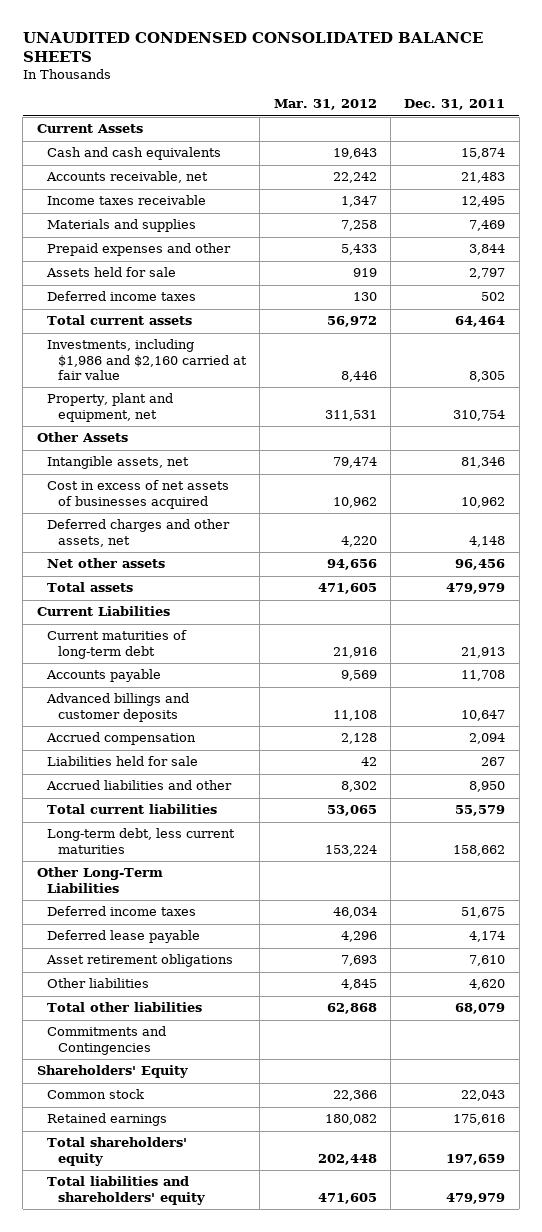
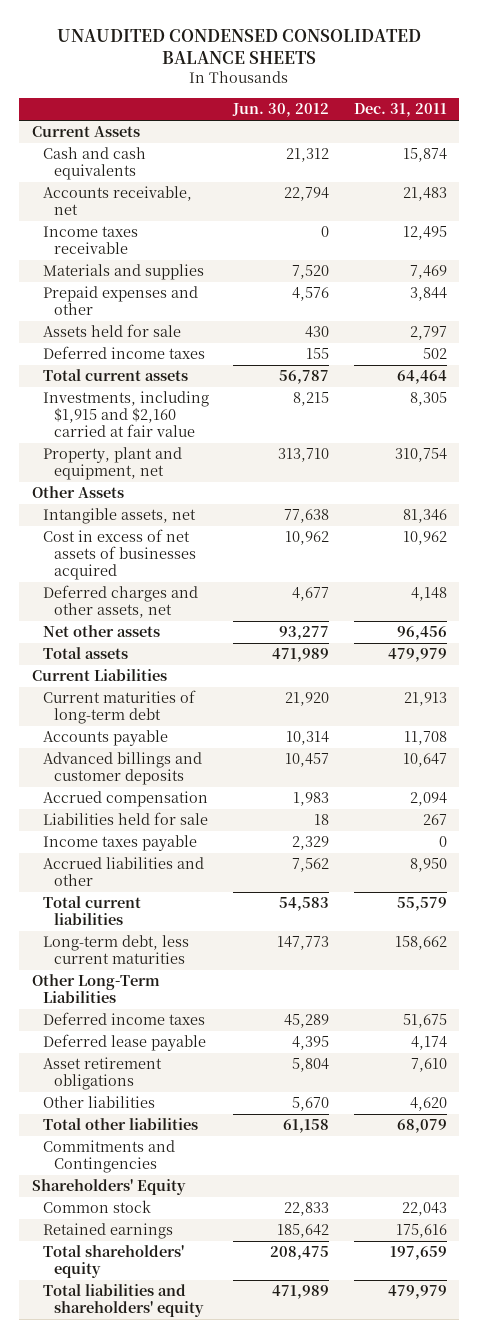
[273,99,377,111] Mar. 31, 2012 -> none
none -> [232,103,330,118] Jun. 30, 2012
[47,339,247,380] Investments, including $1,986 and $2,160 carried at fair value -> [42,391,209,437] Investments, including $1,915 and $2,160 carried at fair value
none -> [42,835,197,852] Income taxes payable

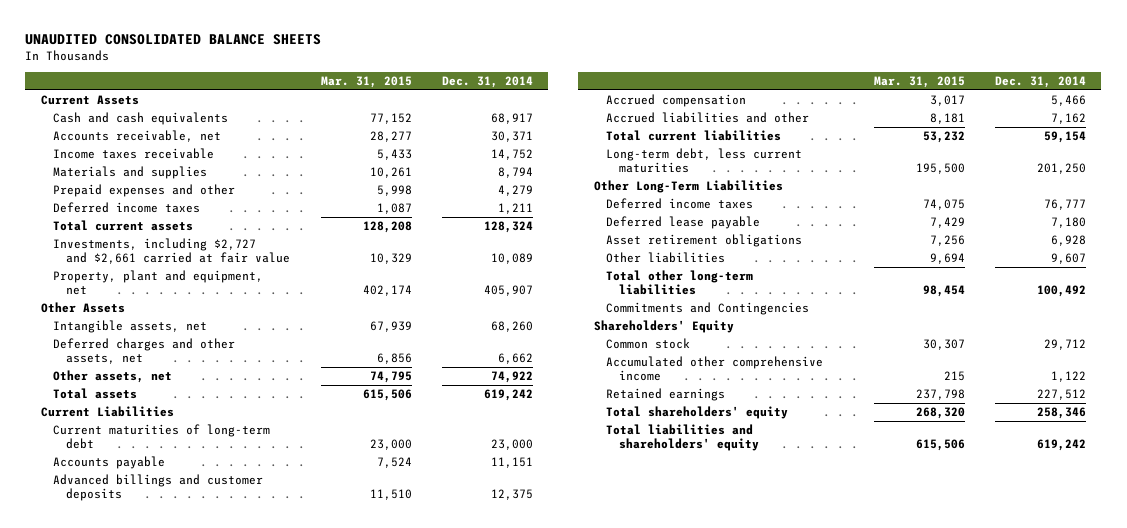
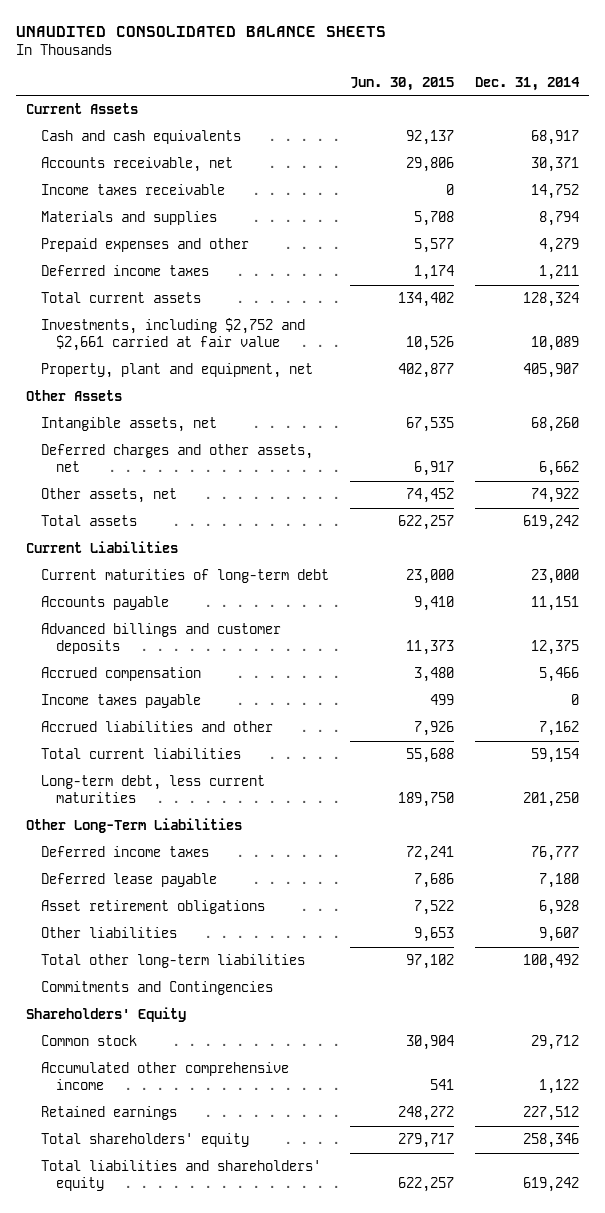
[320,76,412,89] Mar. 31, 2015 -> none
none -> [350,76,455,91] Jun. 30, 2015
[53,237,291,264] Investments, including $2,727 and $2,661 carried at fair value -> [41,318,306,352] Investments, including $2,752 and $2,661 carried at fair value
none -> [41,694,202,709] Income taxes payable

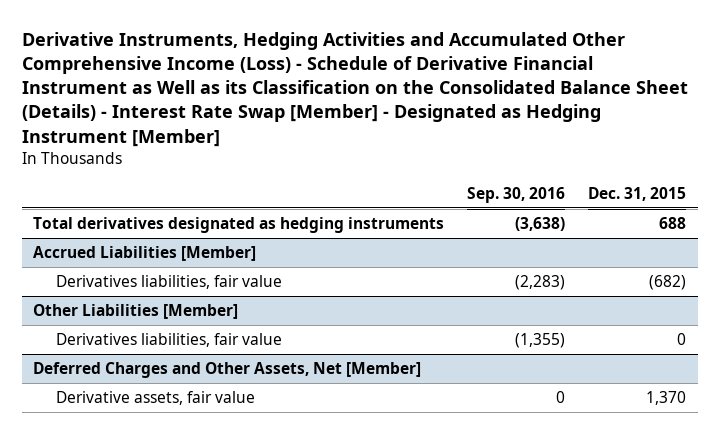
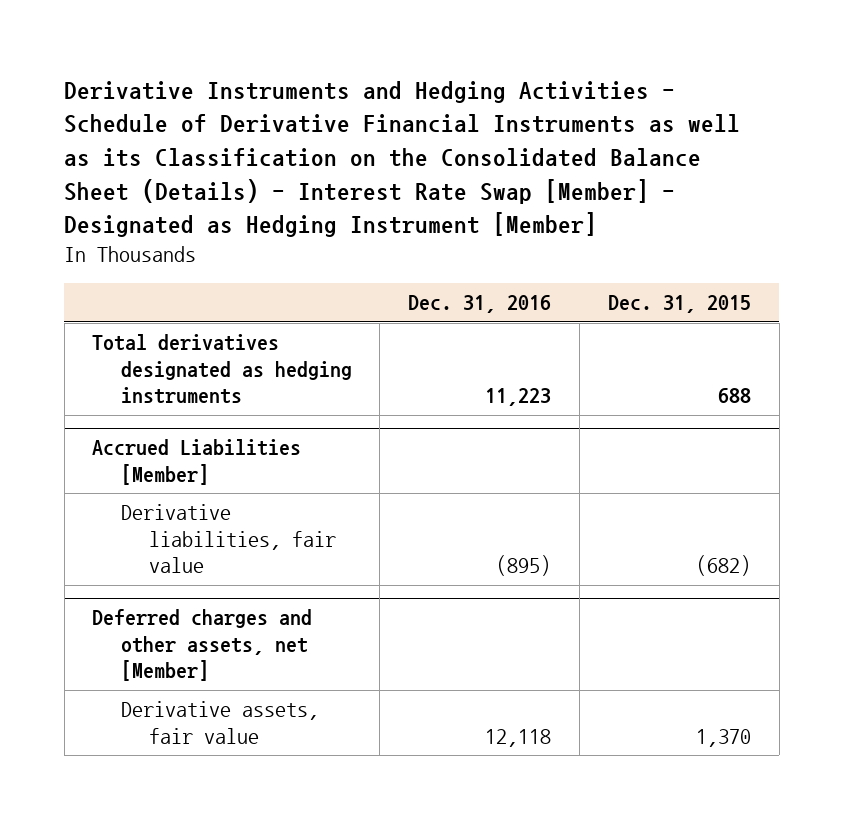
[21,31,688,147] Derivative Instruments, Hedging Activities and Accumulated Other Comprehensive Income (Loss) - Schedule of Derivative Financial Instrument as Well as its Classification on the Consolidated Balance Sheet (Details) - Interest Rate Swap [Member] - Designated as Hedging Instrument [Member] -> [64,80,741,238] Derivative Instruments and Hedging Activities - Schedule of Derivative Financial Instruments as well as its Classification on the Consolidated Balance Sheet (Details) - Interest Rate Swap [Member] - Designated as Hedging Instrument [Member]
[467,187,566,204] Sep. 30, 2016 -> none
none -> [408,295,552,314] Dec. 31, 2016
[56,332,283,347] Derivatives liabilities, fair value -> none
[33,361,422,378] Deferred Charges and Other Assets, Net [Member] -> none
[56,274,283,289] Derivatives liabilities, fair value -> [120,504,336,574] Derivative liabilities, fair value
[33,303,239,319] Other Liabilities [Member] -> [92,609,313,682] Deferred charges and other assets, net [Member]

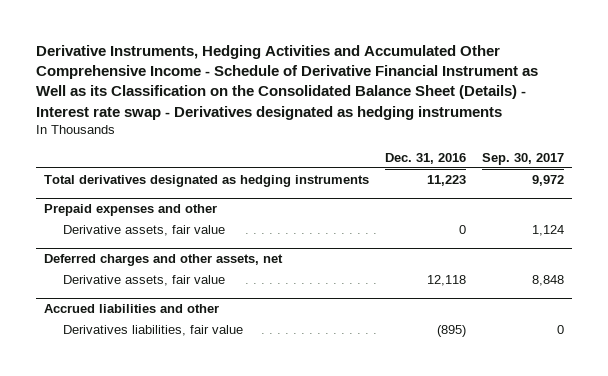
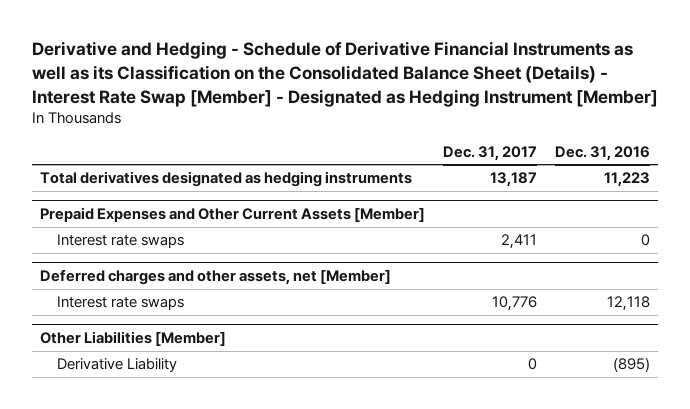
[36,45,539,120] Derivative Instruments, Hedging Activities and Accumulated Other Comprehensive Income - Schedule of Derivative Financial Instrument as Well as its Classification on the Consolidated Balance Sheet (Details) - Interest rate swap - Derivatives designated as hedging instruments -> [31,41,658,107] Derivative and Hedging - Schedule of Derivative Financial Instruments as well as its Classification on the Consolidated Balance Sheet (Details) - Interest Rate Swap [Member] - Designated as Hedging Instrument [Member]
[481,152,564,165] Sep. 30, 2017 -> none
none -> [442,145,537,161] Dec. 31, 2017
[44,204,218,217] Prepaid expenses and other -> [40,207,426,223] Prepaid Expenses and Other Current Assets [Member]
[63,224,226,236] Derivative assets, fair value -> [57,234,185,249] Interest rate swaps
[44,254,284,267] Deferred charges and other assets, net -> [40,269,392,286] Deferred charges and other assets, net [Member]
[63,274,226,286] Derivative assets, fair value -> [57,296,185,311] Interest rate swaps
[44,304,220,314] Accrued liabilities and other -> [40,331,227,347] Other Liabilities [Member]
[63,324,244,336] Derivatives liabilities, fair value -> [57,358,178,373] Derivative Liability

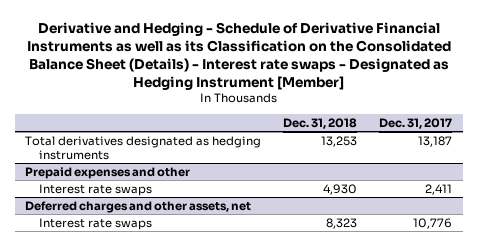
[31,41,658,107] Derivative and Hedging - Schedule of Derivative Financial Instruments as well as its Classification on the Consolidated Balance Sheet (Details) - Interest Rate Swap [Member] - Designated as Hedging Instrument [Member] -> [26,21,451,90] Derivative and Hedging - Schedule of Derivative Financial Instruments as well as its Classification on the Consolidated Balance Sheet (Details) - Interest rate swaps - Designated as Hedging Instrument [Member]
[554,145,650,161] Dec. 31, 2016 -> none
none -> [283,117,358,129] Dec. 31, 2018
[40,207,426,223] Prepaid Expenses and Other Current Assets [Member] -> [25,166,191,179] Prepaid expenses and other
[40,269,392,286] Deferred charges and other assets, net [Member] -> [25,200,252,213] Deferred charges and other assets, net
[40,331,227,347] Other Liabilities [Member] -> none
[57,358,178,373] Derivative Liability -> none

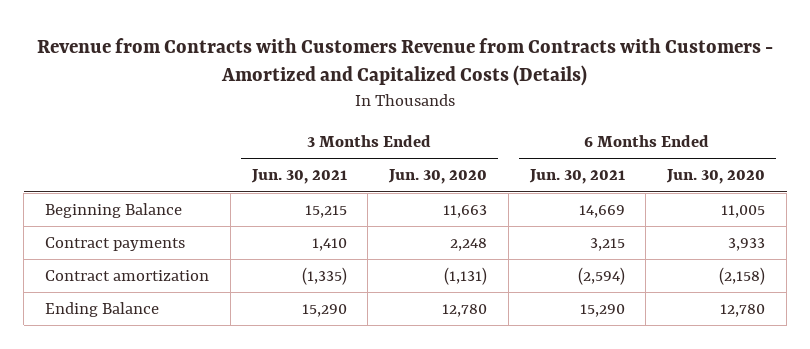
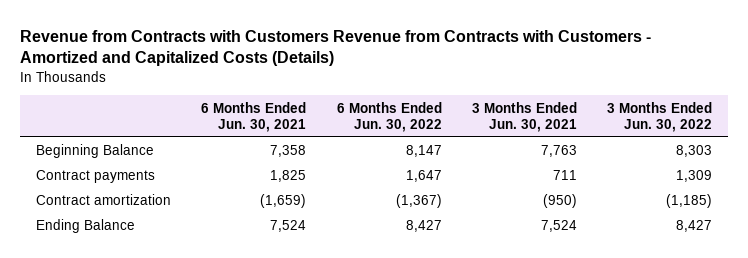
[388,169,488,185] Jun. 30, 2020 -> none
[666,169,766,185] Jun. 30, 2020 -> none
none -> [336,101,442,133] 6 Months Ended Jun. 30, 2022
none -> [607,101,713,133] 3 Months Ended Jun. 30, 2022
[304,204,347,218] 15,215 -> [540,145,577,158] 7,763
[578,204,625,218] 14,669 -> [270,145,307,158] 7,358
[311,237,347,251] 1,410 -> [552,170,577,181] 711
[589,237,625,251] 3,215 -> [270,170,307,183] 1,825
[301,266,347,285] (1,335) -> [542,194,577,209] (950)
[577,266,625,285] (2,594) -> [260,194,307,209] (1,659)
[301,303,347,317] 15,290 -> [540,220,577,233] 7,524
[579,303,625,317] 15,290 -> [270,220,307,233] 7,524

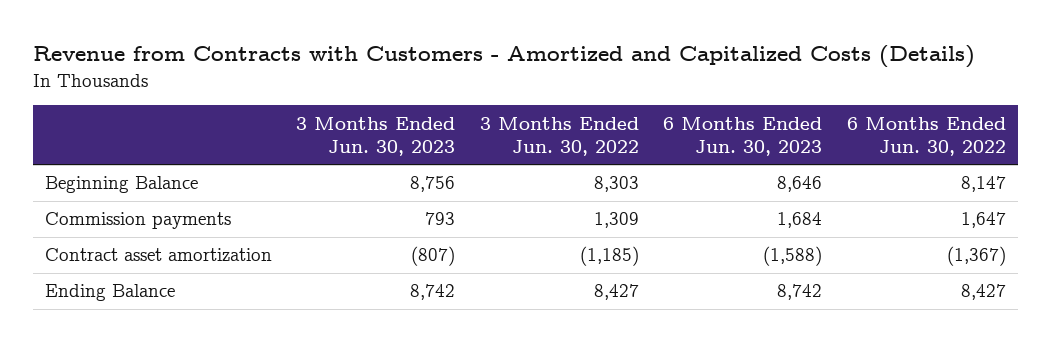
[20,29,652,67] Revenue from Contracts with Customers Revenue from Contracts with Customers - Amortized and Capitalized Costs (Details) -> [32,45,975,69] Revenue from Contracts with Customers - Amortized and Capitalized Costs (Details)
[201,101,307,133] 6 Months Ended Jun. 30, 2021 -> none
[471,101,577,133] 3 Months Ended Jun. 30, 2021 -> none
none -> [296,116,456,156] 3 Months Ended Jun. 30, 2023
none -> [663,116,823,156] 6 Months Ended Jun. 30, 2023
[35,170,155,184] Contract payments -> [44,212,231,230] Commission payments
[35,194,171,206] Contract amortization -> [44,248,272,262] Contract asset amortization

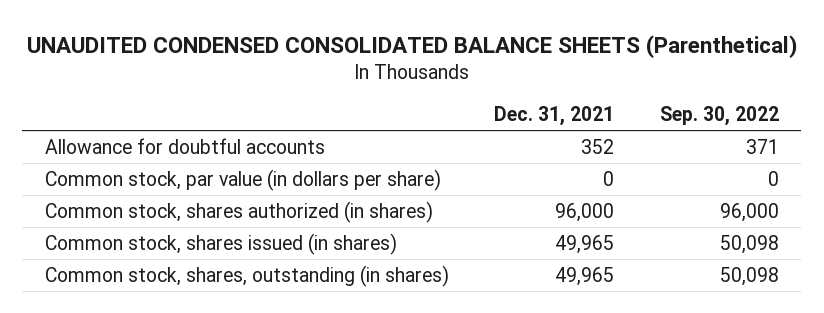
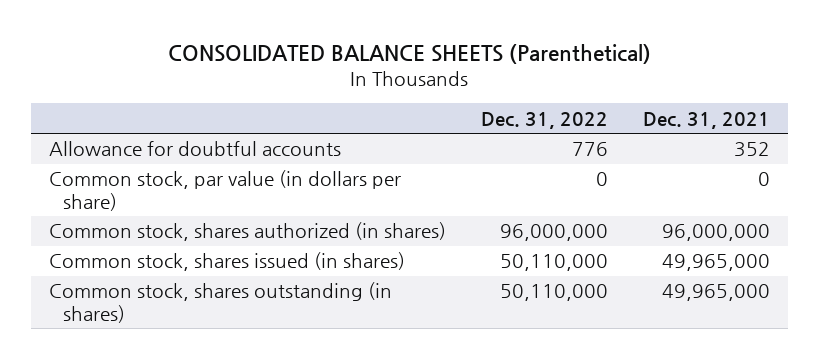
[26,34,797,58] UNAUDITED CONDENSED CONSOLIDATED BALANCE SHEETS (Parenthetical) -> [168,44,652,65] CONSOLIDATED BALANCE SHEETS (Parenthetical)
[659,106,779,127] Sep. 30, 2022 -> none
none -> [480,111,608,129] Dec. 31, 2022
[555,202,615,222] 96,000 -> [661,224,770,242] 96,000,000
[555,234,615,254] 49,965 -> [661,254,770,272] 49,965,000
[45,264,450,287] Common stock, shares, outstanding (in shares) -> [48,282,392,323] Common stock, shares outstanding (in shares)
[555,266,615,286] 49,965 -> [661,284,770,302] 49,965,000

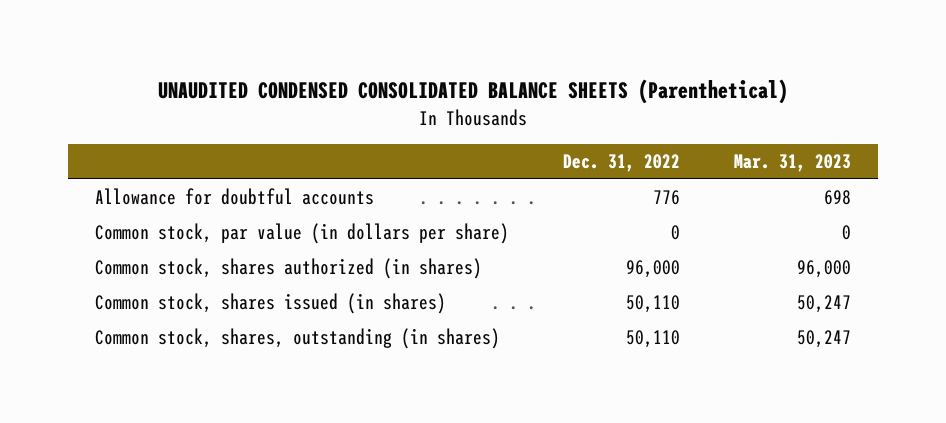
[168,44,652,65] CONSOLIDATED BALANCE SHEETS (Parenthetical) -> [157,79,788,105] UNAUDITED CONDENSED CONSOLIDATED BALANCE SHEETS (Parenthetical)
[642,111,770,129] Dec. 31, 2021 -> none
none -> [734,154,852,173] Mar. 31, 2023
[499,224,608,242] 96,000,000 -> [625,260,680,279] 96,000
[499,254,608,272] 50,110,000 -> [625,295,680,314] 50,110
[48,282,392,323] Common stock, shares outstanding (in shares) -> [94,328,500,350] Common stock, shares, outstanding (in shares)
[499,284,608,302] 50,110,000 -> [625,330,680,349] 50,110

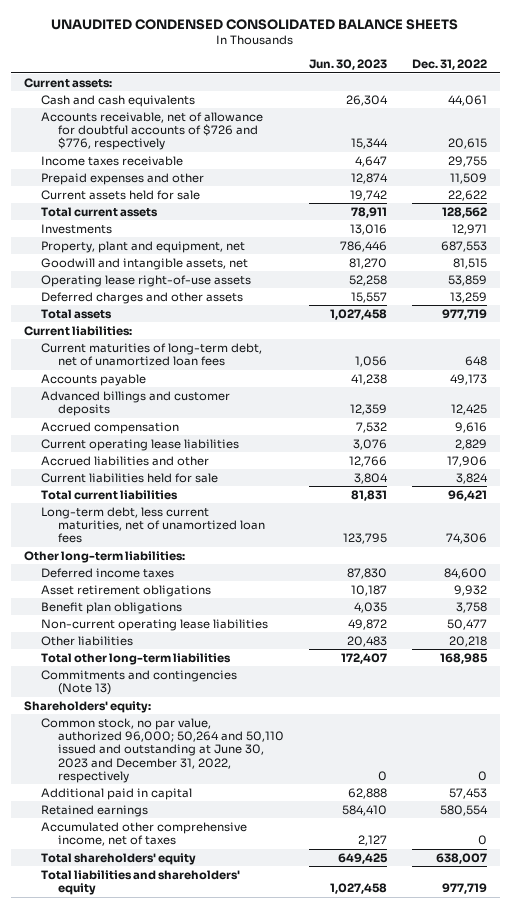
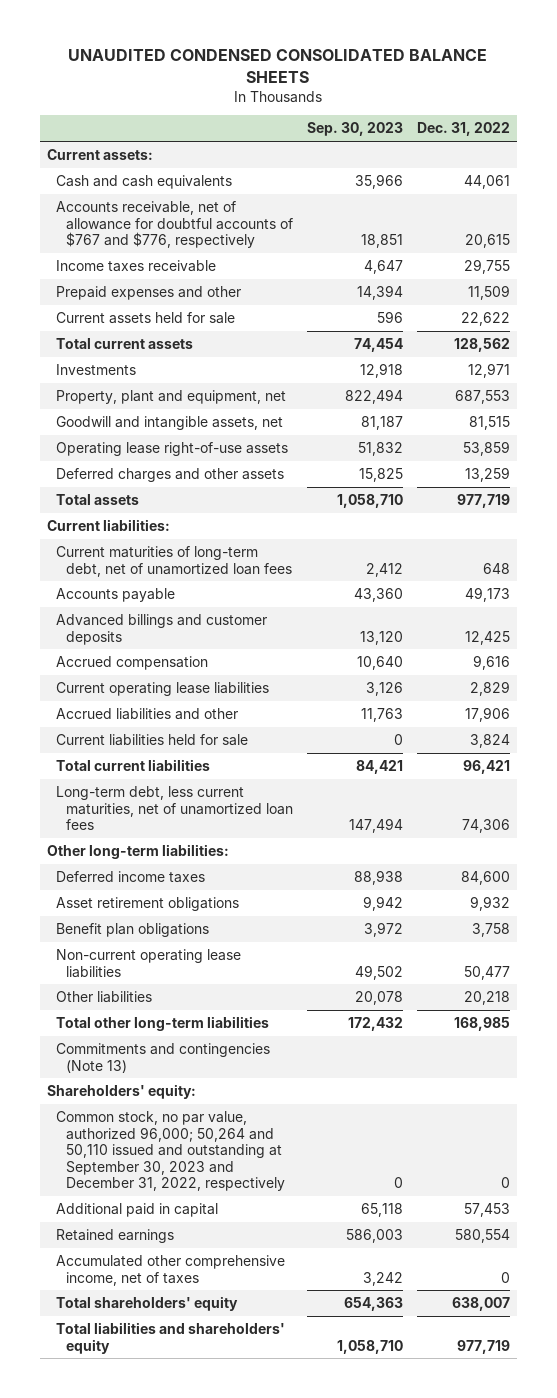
[309,59,388,71] Jun. 30, 2023 -> none
none -> [307,122,404,137] Sep. 30, 2023
[41,111,264,151] Accounts receivable, net of allowance for doubtful accounts of $726 and $776, respectively -> [56,200,294,249] Accounts receivable, net of allowance for doubtful accounts of $767 and $776, respectively
[41,717,285,784] Common stock, no par value, authorized 96,000; 50,264 and 50,110 issued and outstanding at June 30, 2023 and December 31, 2022, respectively -> [56,1110,286,1192] Common stock, no par value, authorized 96,000; 50,264 and 50,110 issued and outstanding at September 30, 2023 and December 31, 2022, respectively

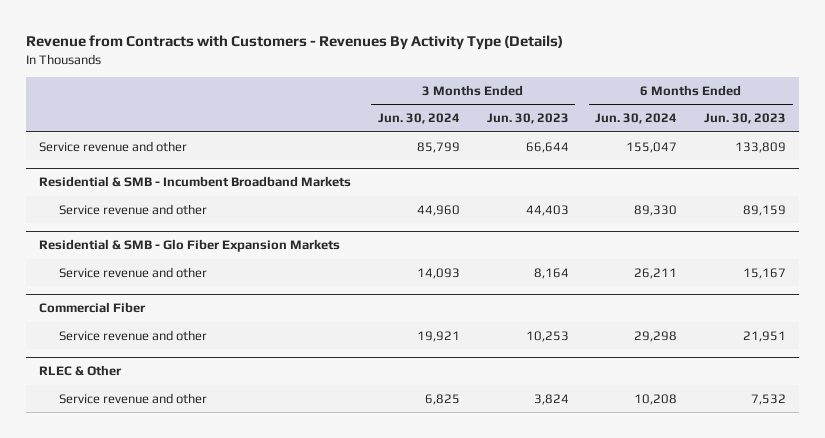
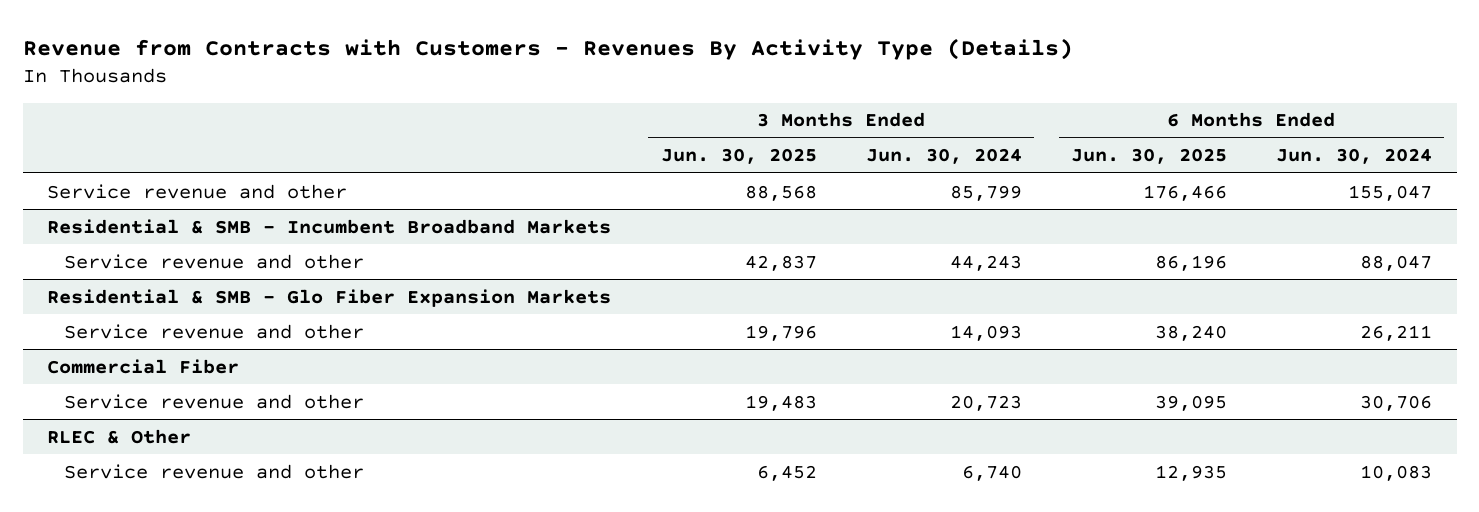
[486,113,569,125] Jun. 30, 2023 -> none
[703,113,786,125] Jun. 30, 2023 -> none
none -> [660,148,817,165] Jun. 30, 2025
none -> [1070,148,1227,165] Jun. 30, 2025
[417,204,461,216] 44,960 -> [949,254,1022,271] 44,243
[634,204,678,216] 89,330 -> [1359,254,1432,271] 88,047
[417,330,461,342] 19,921 -> [949,394,1022,411] 20,723
[634,330,678,342] 29,298 -> [1359,394,1432,411] 30,706
[425,393,461,405] 6,825 -> [961,464,1022,481] 6,740
[634,393,678,405] 10,208 -> [1359,464,1432,481] 10,083

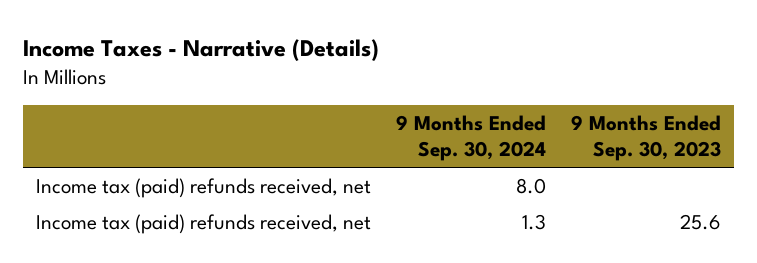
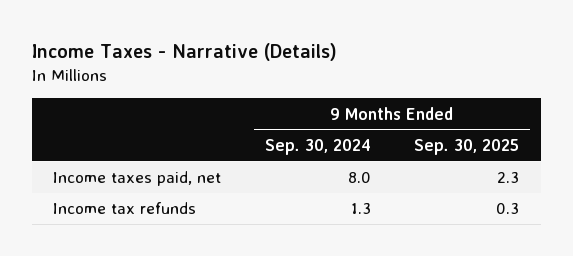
[571,115,722,161] 9 Months Ended Sep. 30, 2023 -> none
none -> [414,139,520,156] Sep. 30, 2025
[35,178,371,199] Income tax (paid) refunds received, net -> [53,171,222,187] Income taxes paid, net
[35,214,371,235] Income tax (paid) refunds received, net -> [53,202,197,215] Income tax refunds

